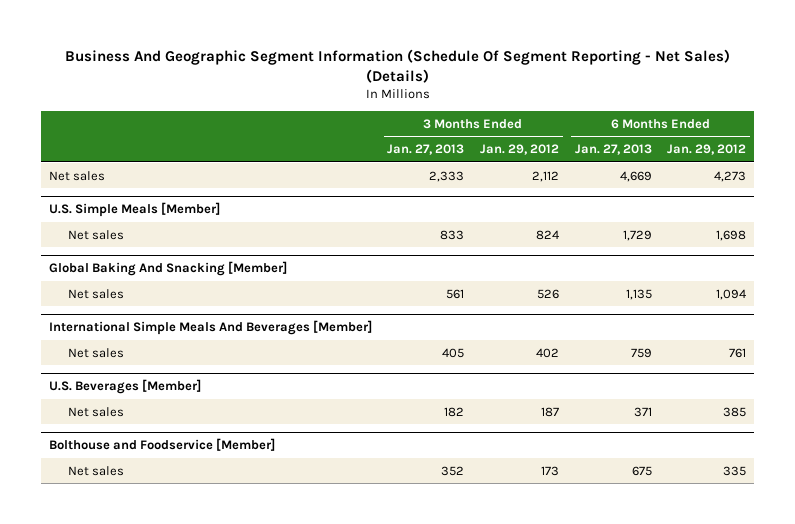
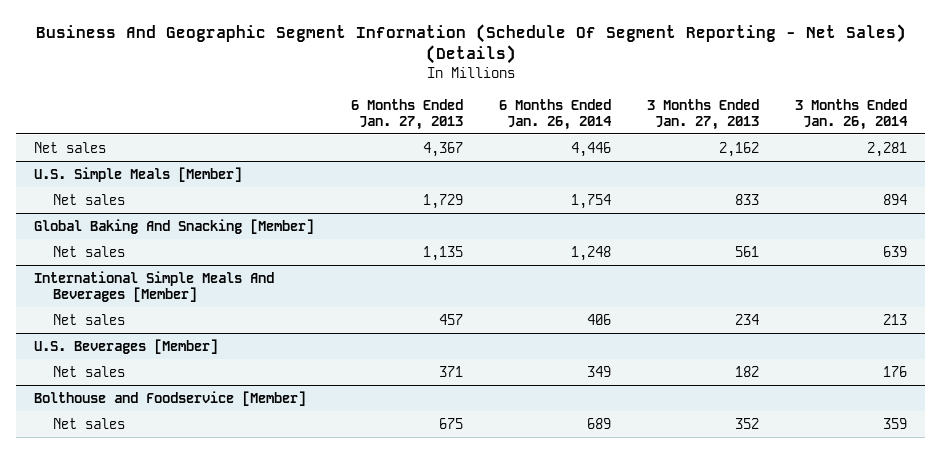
[480,144,560,156] Jan. 29, 2012 -> none
[667,144,747,156] Jan. 29, 2012 -> none
none -> [498,98,612,130] 6 Months Ended Jan. 26, 2014
none -> [795,98,909,130] 3 Months Ended Jan. 26, 2014
[429,170,465,182] 2,333 -> [719,141,760,157] 2,162
[619,170,652,182] 4,669 -> [422,141,463,157] 4,367
[442,347,465,358] 405 -> [735,313,760,325] 234
[630,347,652,358] 759 -> [438,313,463,325] 457

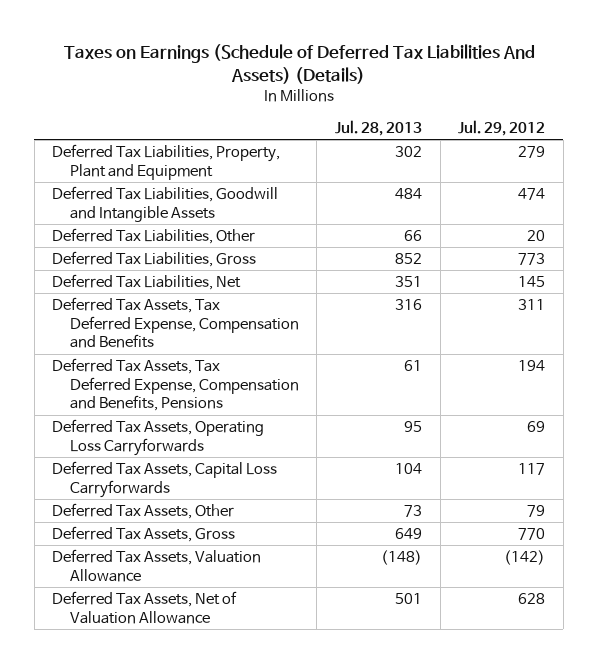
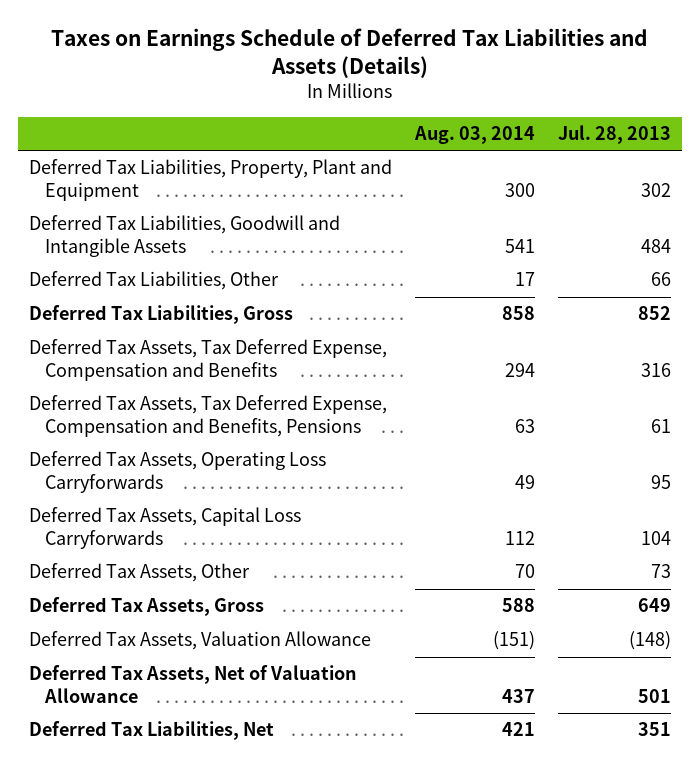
[63,43,535,84] Taxes on Earnings (Schedule of Deferred Tax Liabilities And Assets) (Details) -> [50,27,648,78] Taxes on Earnings Schedule of Deferred Tax Liabilities and Assets (Details)
[458,120,546,137] Jul. 29, 2012 -> none
none -> [413,125,535,144] Aug. 03, 2014
[52,274,242,291] Deferred Tax Liabilities, Net -> [29,721,275,741] Deferred Tax Liabilities, Net

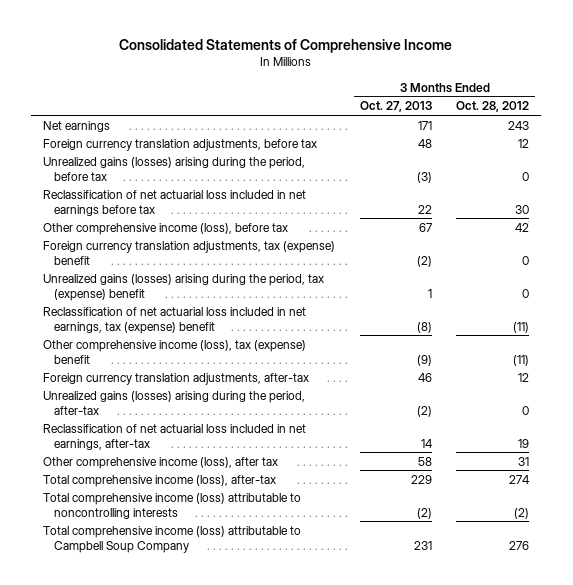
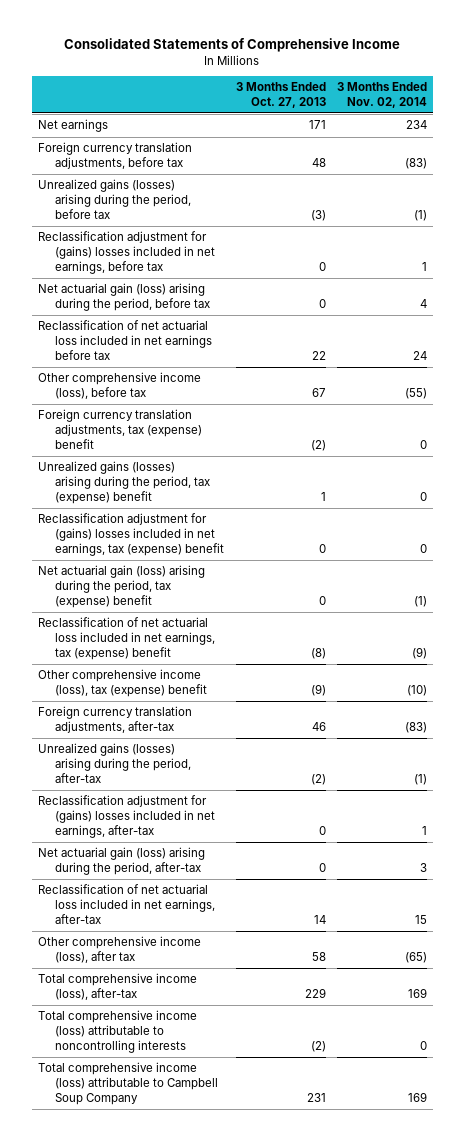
[456,101,530,113] Oct. 28, 2012 -> none
none -> [337,82,428,108] 3 Months Ended Nov. 02, 2014
none -> [37,231,216,274] Reclassification adjustment for (gains) losses included in net earnings, before tax
none -> [37,283,211,311] Net actuarial gain (loss) arising during the period, before tax
none -> [37,513,225,556] Reclassification adjustment for (gains) losses included in net earnings, tax (expense) benefit
none -> [37,565,205,608] Net actuarial gain (loss) arising during the period, tax (expense) benefit
none -> [37,795,216,838] Reclassification adjustment for (gains) losses included in net earnings, after-tax
none -> [37,847,205,875] Net actuarial gain (loss) arising during the period, after-tax

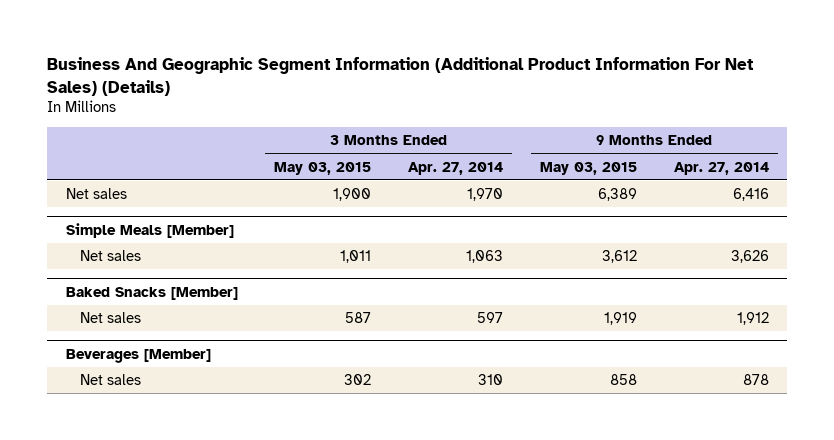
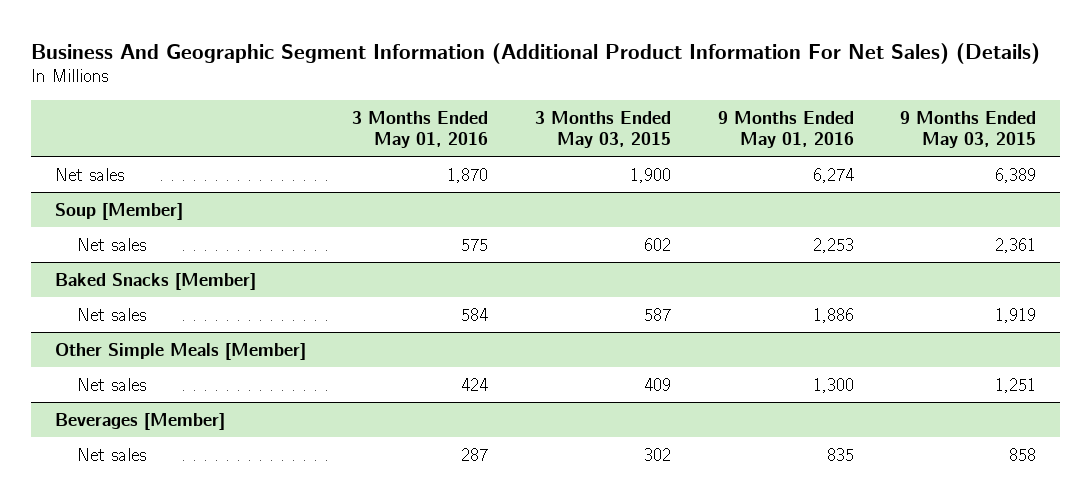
[408,161,504,175] Apr. 27, 2014 -> none
[673,161,769,175] Apr. 27, 2014 -> none
none -> [352,110,489,148] 3 Months Ended May 01, 2016
none -> [717,110,854,148] 9 Months Ended May 01, 2016
[65,222,234,238] Simple Meals [Member] -> none
none -> [54,202,183,220] Soup [Member]
[340,250,372,264] 1,011 -> [643,237,671,251] 602
[601,250,637,264] 3,612 -> [995,237,1037,253] 2,361
none -> [54,342,306,360] Other Simple Meals [Member]
none -> [77,377,147,391] Net sales

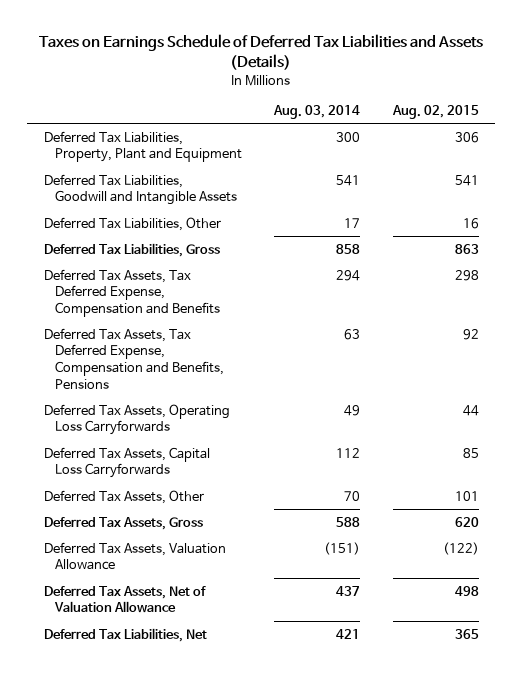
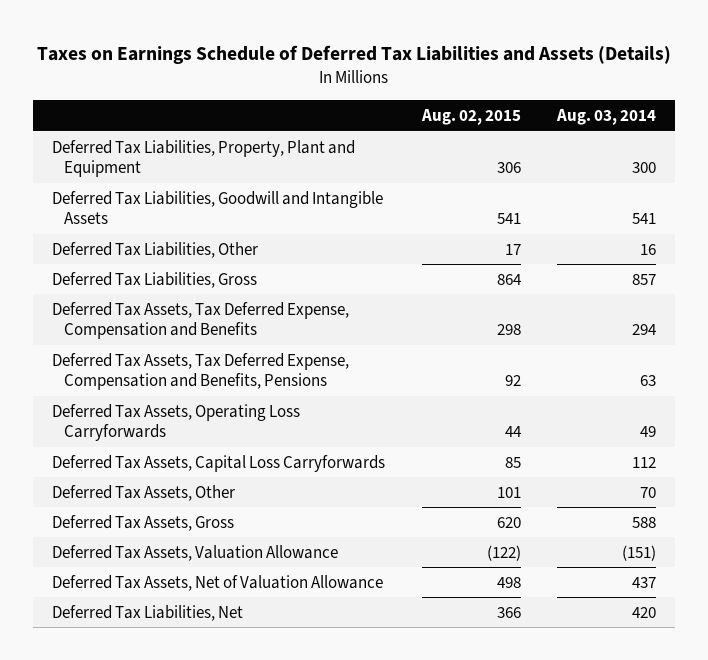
[344,217,361,228] 17 -> [640,243,657,255] 16
[462,217,479,229] 16 -> [504,243,521,255] 17
[336,243,361,254] 858 -> [632,273,657,285] 857
[454,243,479,254] 863 -> [496,273,521,285] 864
[336,628,361,639] 421 -> [632,606,657,618] 420
[454,628,479,639] 365 -> [496,606,521,618] 366

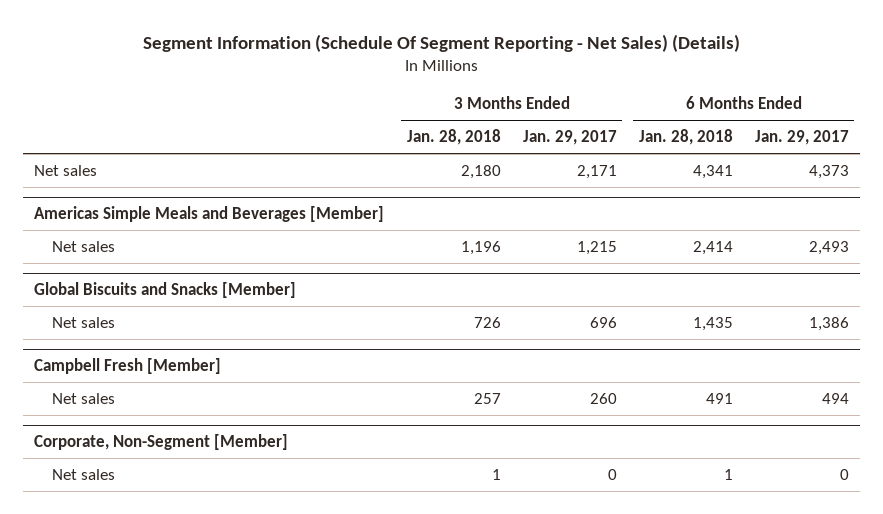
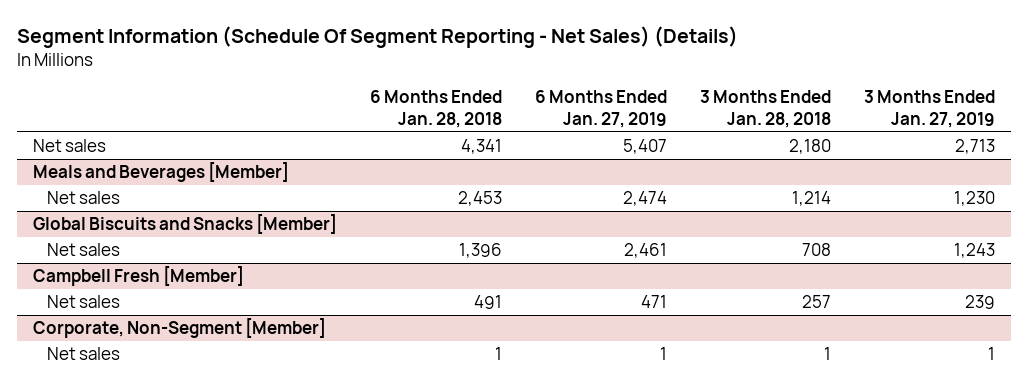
[522,130,617,146] Jan. 29, 2017 -> none
[754,130,849,146] Jan. 29, 2017 -> none
none -> [534,89,667,128] 6 Months Ended Jan. 27, 2019
none -> [863,89,995,128] 3 Months Ended Jan. 27, 2019
[34,205,385,222] Americas Simple Meals and Beverages [Member] -> [32,162,289,183] Meals and Beverages [Member]
[460,240,501,255] 1,196 -> [791,191,831,207] 1,214
[692,240,733,255] 2,414 -> [457,191,502,207] 2,453
[473,316,501,328] 726 -> [801,243,831,257] 708
[692,316,733,331] 1,435 -> [458,243,502,259] 1,396

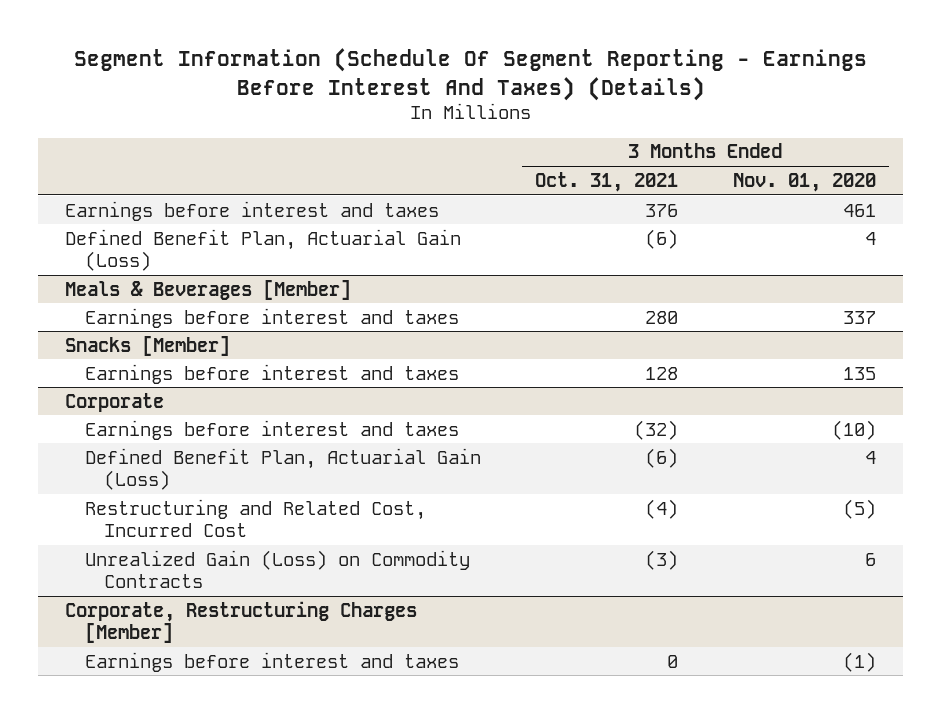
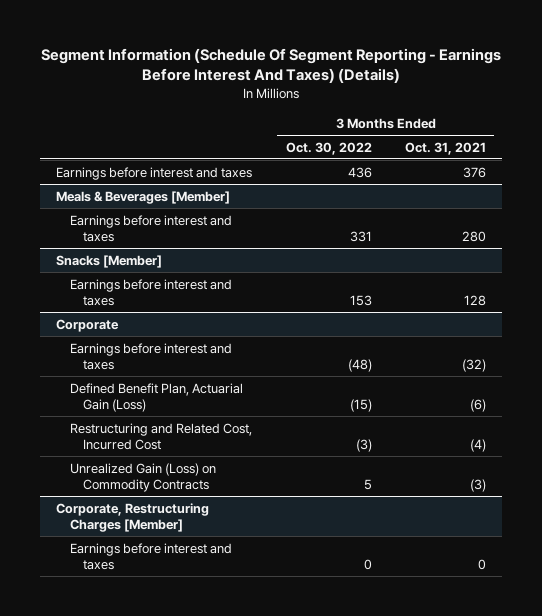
[732,172,876,192] Nov. 01, 2020 -> none
none -> [285,141,372,155] Oct. 30, 2022
[65,228,462,272] Defined Benefit Plan, Actuarial Gain (Loss) -> none

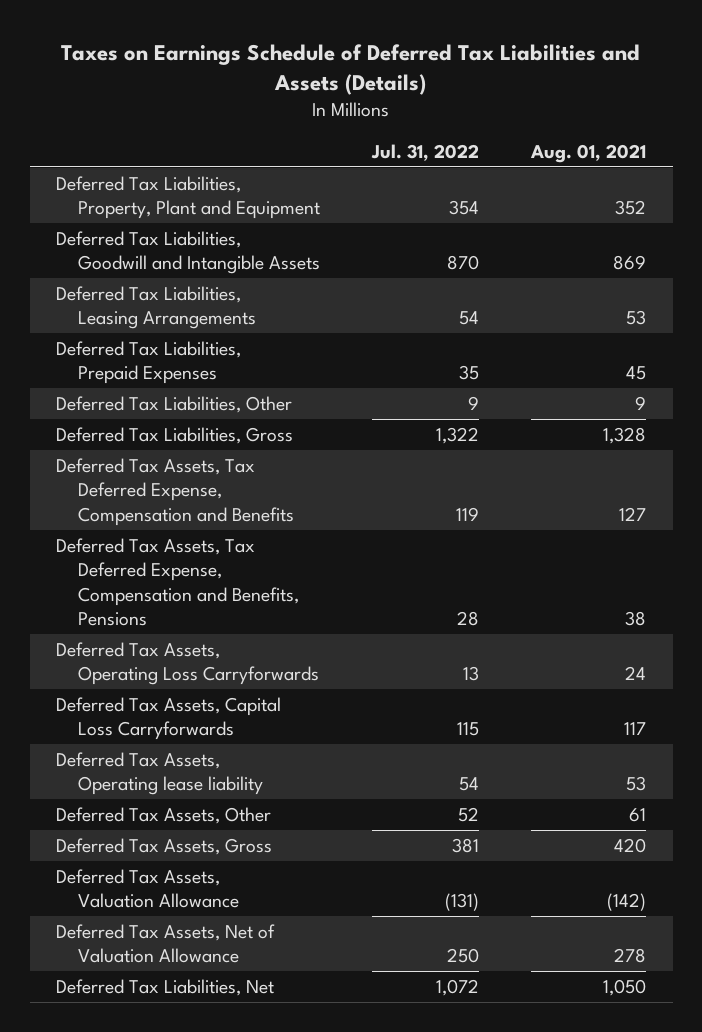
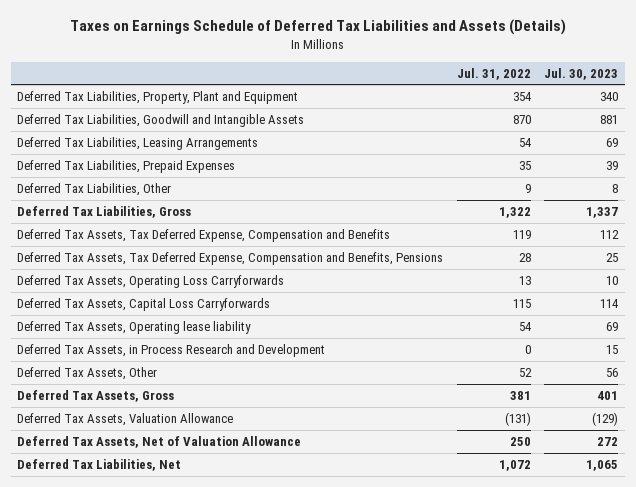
[530,143,647,163] Aug. 01, 2021 -> none
none -> [544,67,619,80] Jul. 30, 2023
none -> [17,344,326,358] Deferred Tax Assets, in Process Research and Development

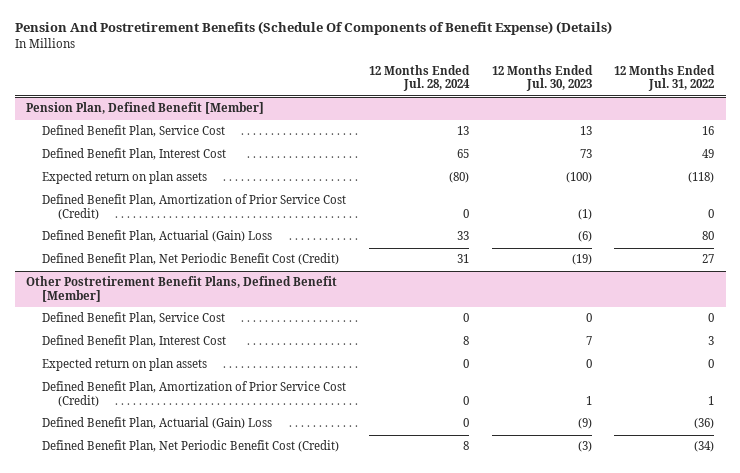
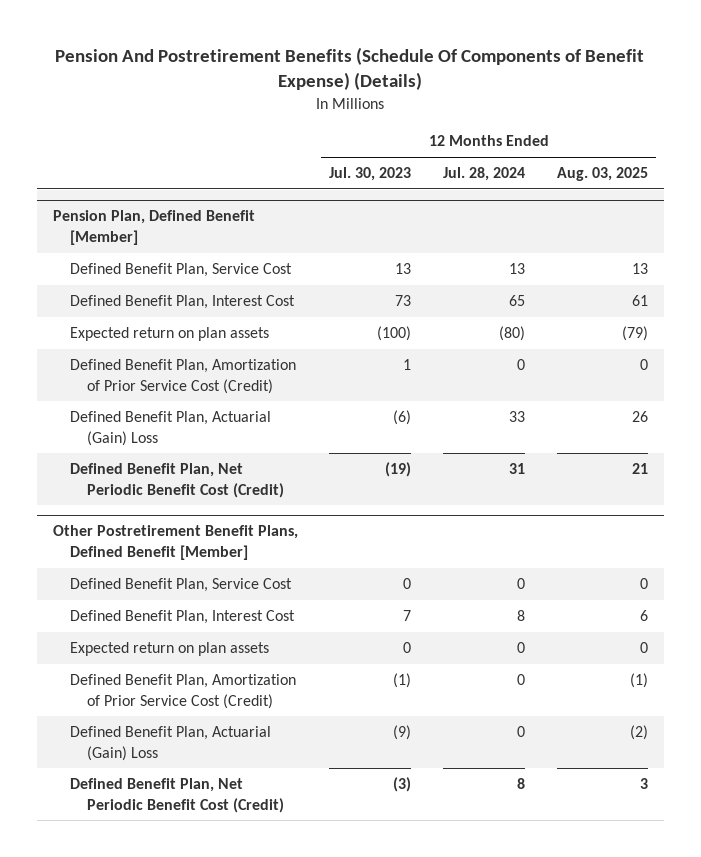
[614,64,716,92] 12 Months Ended Jul. 31, 2022 -> none
none -> [556,167,648,182] Aug. 03, 2025
[577,209,592,221] (1) -> [403,359,412,371] 1
[585,396,592,406] 1 -> [393,673,412,689] (1)

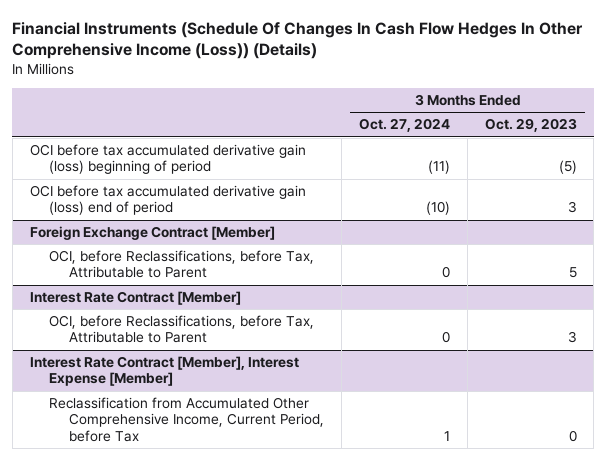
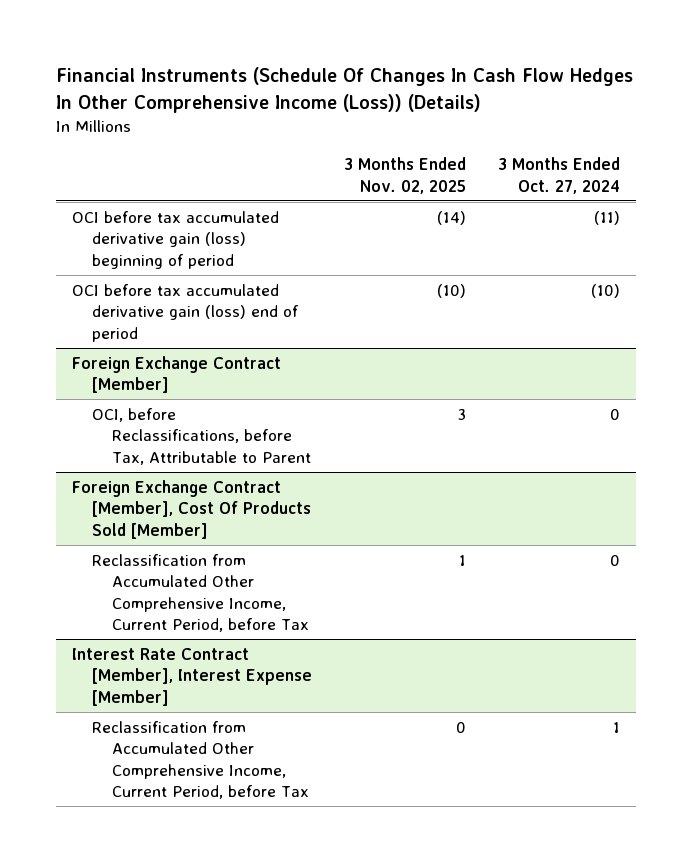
[484,118,577,133] Oct. 29, 2023 -> none
none -> [344,157,467,194] 3 Months Ended Nov. 02, 2025
[29,291,241,306] Interest Rate Contract [Member] -> none
[49,315,315,344] OCI, before Reclassifications, before Tax, Attributable to Parent -> none
none -> [71,479,312,539] Foreign Exchange Contract [Member], Cost Of Products Sold [Member]
none -> [92,553,310,633] Reclassification from Accumulated Other Comprehensive Income, Current Period, before Tax

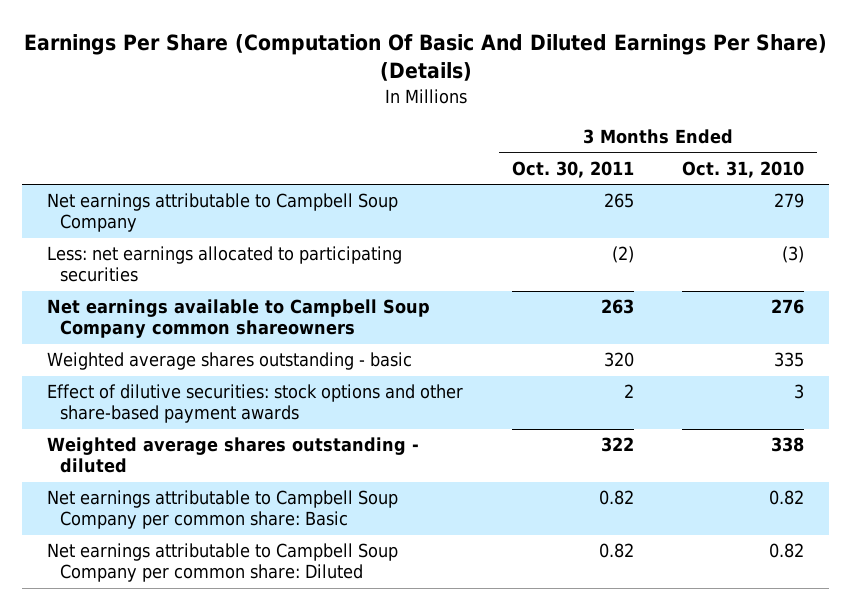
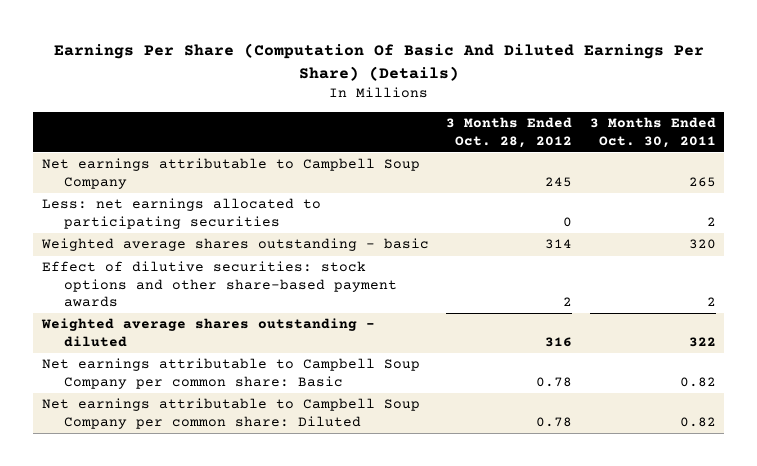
[682,161,805,179] Oct. 31, 2010 -> none
none -> [446,117,573,148] 3 Months Ended Oct. 28, 2012
[46,299,430,339] Net earnings available to Campbell Soup Company common shareowners -> none
[611,246,634,264] (2) -> [706,216,716,226] 2

